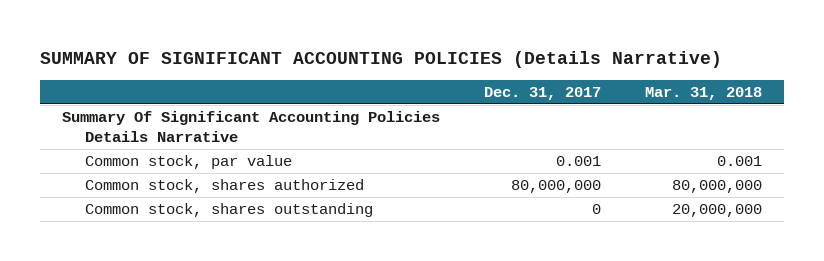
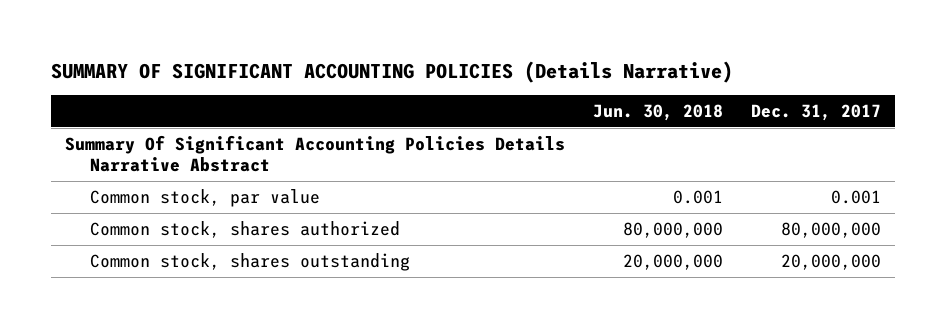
[644,87,762,101] Mar. 31, 2018 -> none
none -> [592,103,723,121] Jun. 30, 2018
[61,111,440,142] Summary Of Significant Accounting Policies Details Narrative -> [64,134,565,173] Summary Of Significant Accounting Policies Details Narrative Abstract
[591,204,601,215] 0 -> [780,253,881,270] 20,000,000

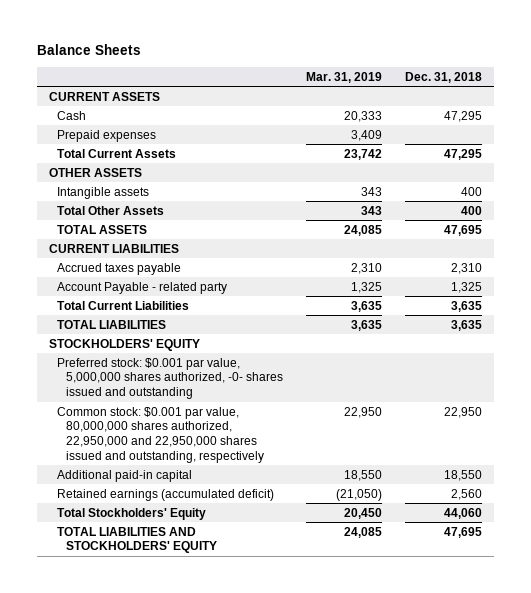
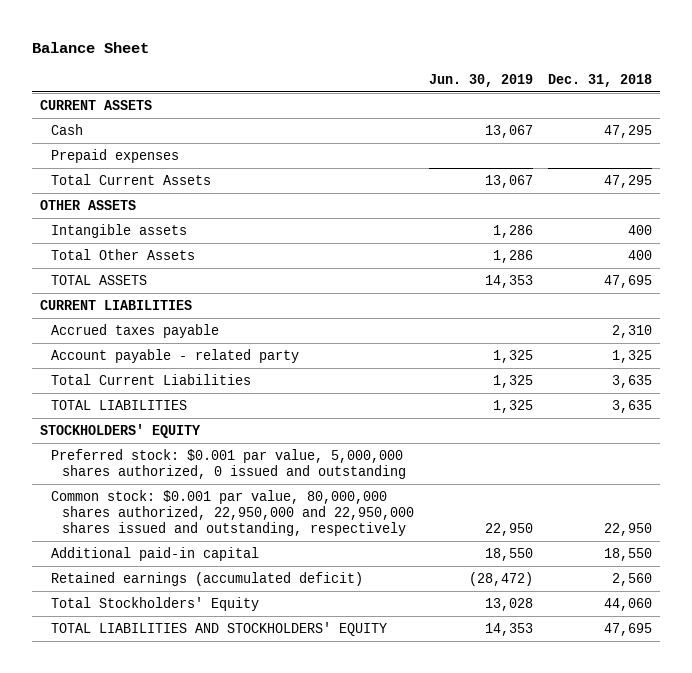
[36,44,141,56] Balance Sheets -> [32,42,150,54] Balance Sheet
[306,71,383,83] Mar. 31, 2019 -> none
none -> [429,73,534,87] Jun. 30, 2019
[57,281,228,294] Account Payable - related party -> [51,348,300,363] Account payable - related party
[57,357,284,399] Preferred stock: $0.001 par value, 5,000,000 shares authorized, -0- shares issued and outstanding -> [51,448,407,479] Preferred stock: $0.001 par value, 5,000,000 shares authorized, 0 issued and outstanding

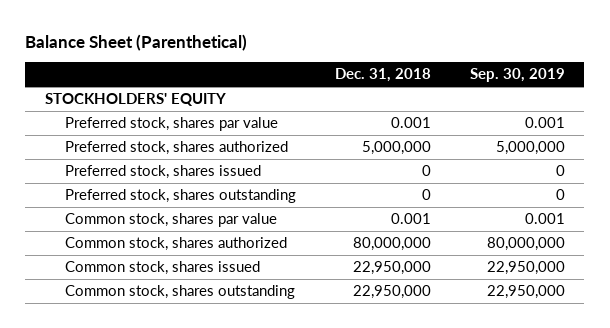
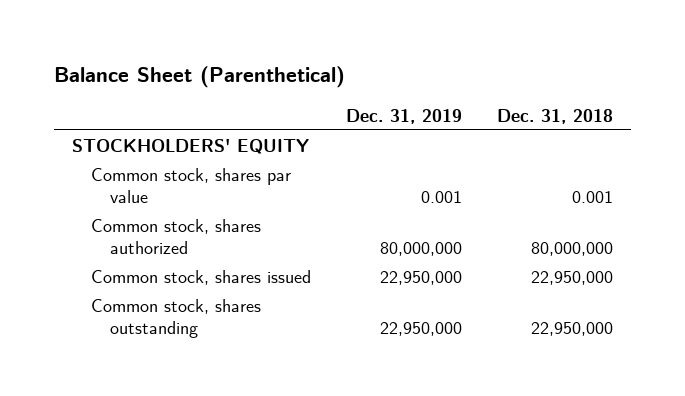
[469,68,565,83] Sep. 30, 2019 -> none
none -> [345,108,462,124] Dec. 31, 2019
[64,117,278,132] Preferred stock, shares par value -> none
[64,141,288,156] Preferred stock, shares authorized -> none
[64,165,261,180] Preferred stock, shares issued -> none
[64,189,296,204] Preferred stock, shares outstanding -> none

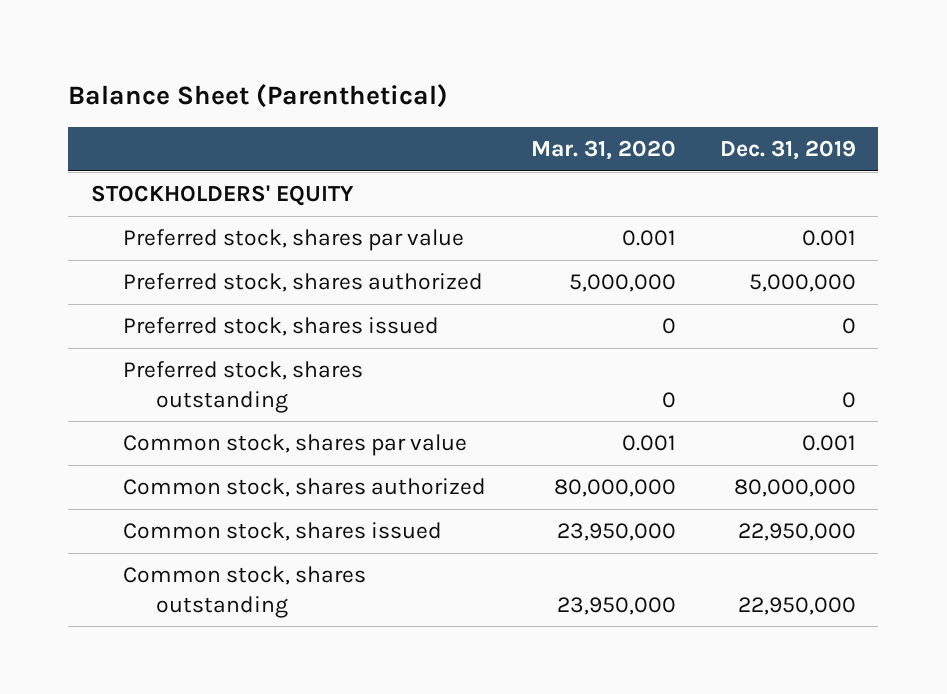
[497,108,614,124] Dec. 31, 2018 -> none
none -> [530,140,676,161] Mar. 31, 2020
none -> [123,229,465,252] Preferred stock, shares par value
none -> [123,273,484,293] Preferred stock, shares authorized
none -> [123,317,440,337] Preferred stock, shares issued
none -> [123,361,364,413] Preferred stock, shares outstanding

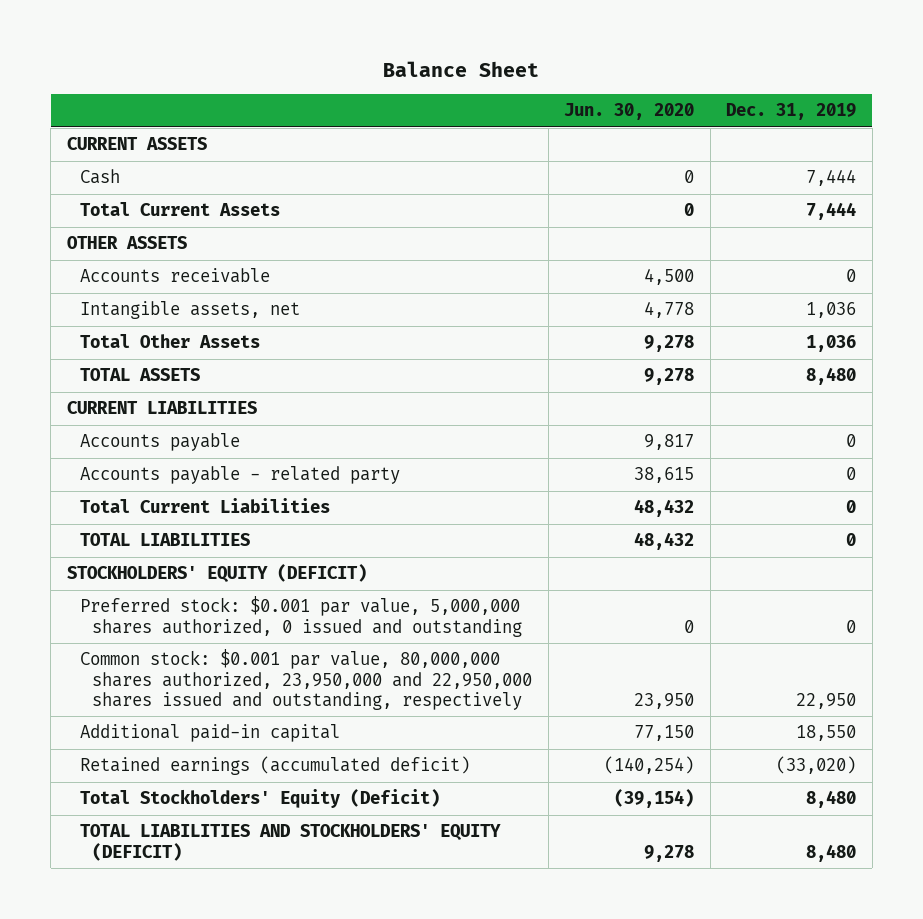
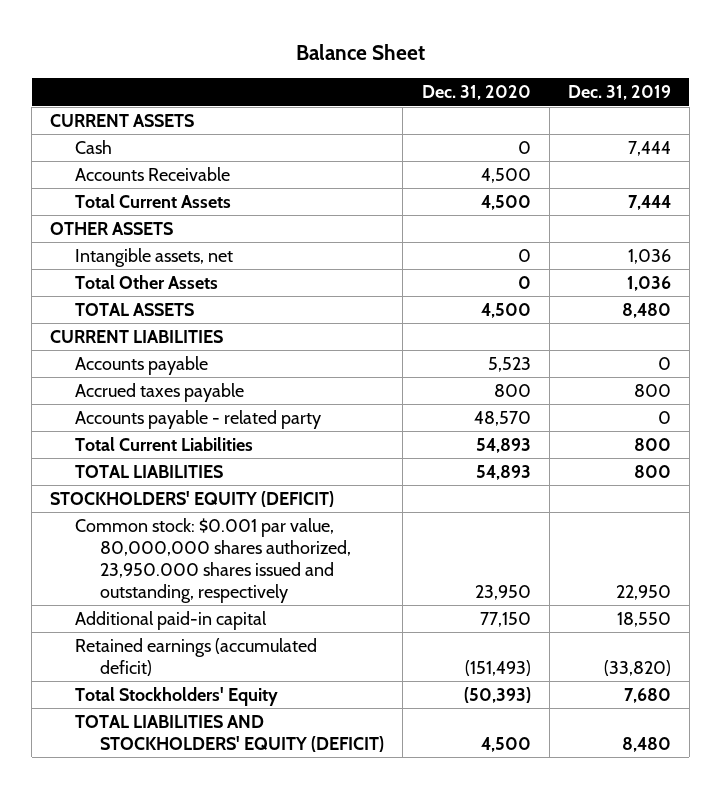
[564,103,695,121] Jun. 30, 2020 -> none
none -> [421,85,531,101] Dec. 31, 2020
none -> [75,167,231,182] Accounts Receivable
[79,268,270,284] Accounts receivable -> none
none -> [75,383,245,403] Accrued taxes payable
[846,500,857,514] 0 -> [633,438,671,452] 800
[846,533,857,547] 0 -> [633,465,671,479] 800
[79,596,523,637] Preferred stock: $0.001 par value, 5,000,000 shares authorized, 0 issued and outstanding -> none
[79,649,533,711] Common stock: $0.001 par value, 80,000,000 shares authorized, 23,950,000 and 22,950,000 shares issued and outstanding, respectively -> [75,518,352,604] Common stock: $0.001 par value, 80,000,000 shares authorized, 23,950.000 shares issued and outstanding, respectively
[776,756,857,775] (33,020) -> [603,660,671,677] (33,820)
[79,789,440,809] Total Stockholders' Equity (Deficit) -> [75,687,279,707] Total Stockholders' Equity
[806,790,857,809] 8,480 -> [623,688,671,704] 7,680

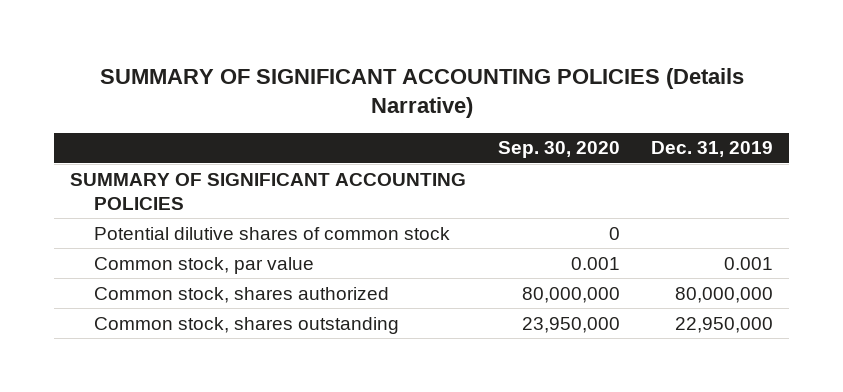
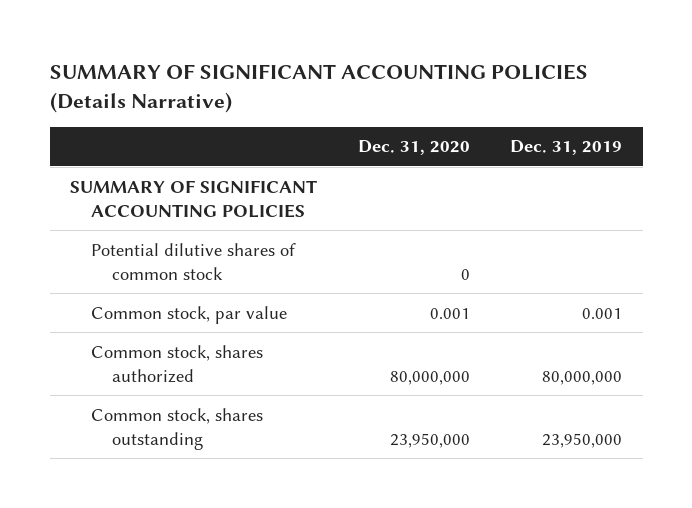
[497,141,620,159] Sep. 30, 2020 -> none
none -> [357,140,470,156] Dec. 31, 2020
[675,316,774,333] 22,950,000 -> [542,432,623,448] 23,950,000

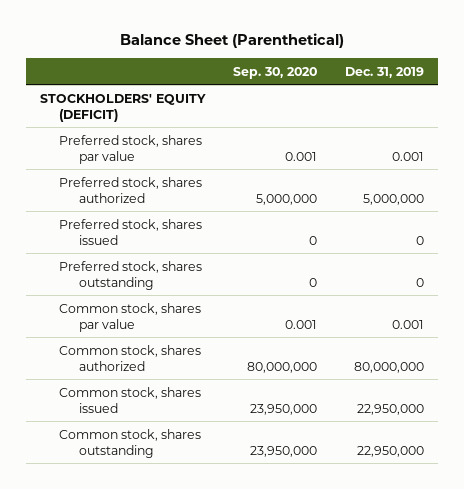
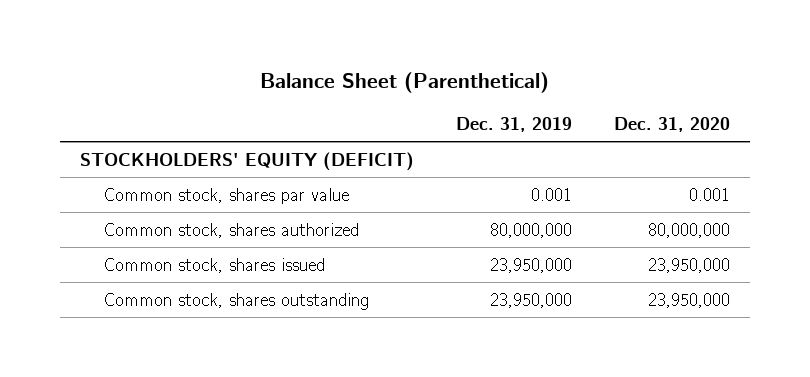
[233,66,318,79] Sep. 30, 2020 -> none
none -> [613,116,730,132] Dec. 31, 2020
[59,134,203,164] Preferred stock, shares par value -> none
[59,176,203,203] Preferred stock, shares authorized -> none
[59,218,203,245] Preferred stock, shares issued -> none
[59,260,203,290] Preferred stock, shares outstanding -> none
[357,403,425,415] 22,950,000 -> [489,257,572,273] 23,950,000
[357,445,425,457] 22,950,000 -> [489,292,572,308] 23,950,000

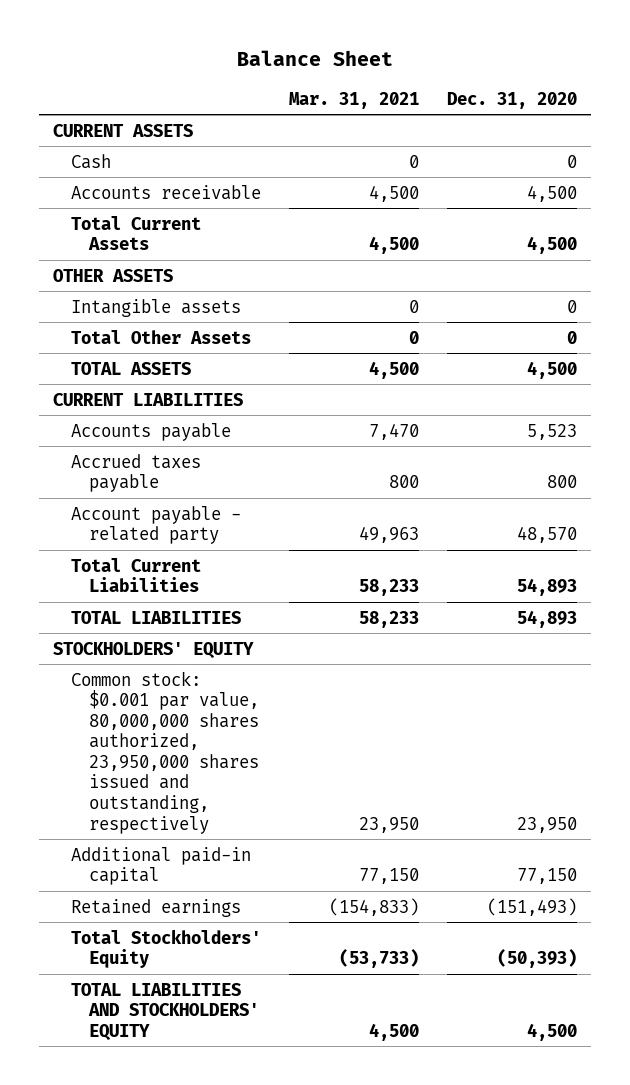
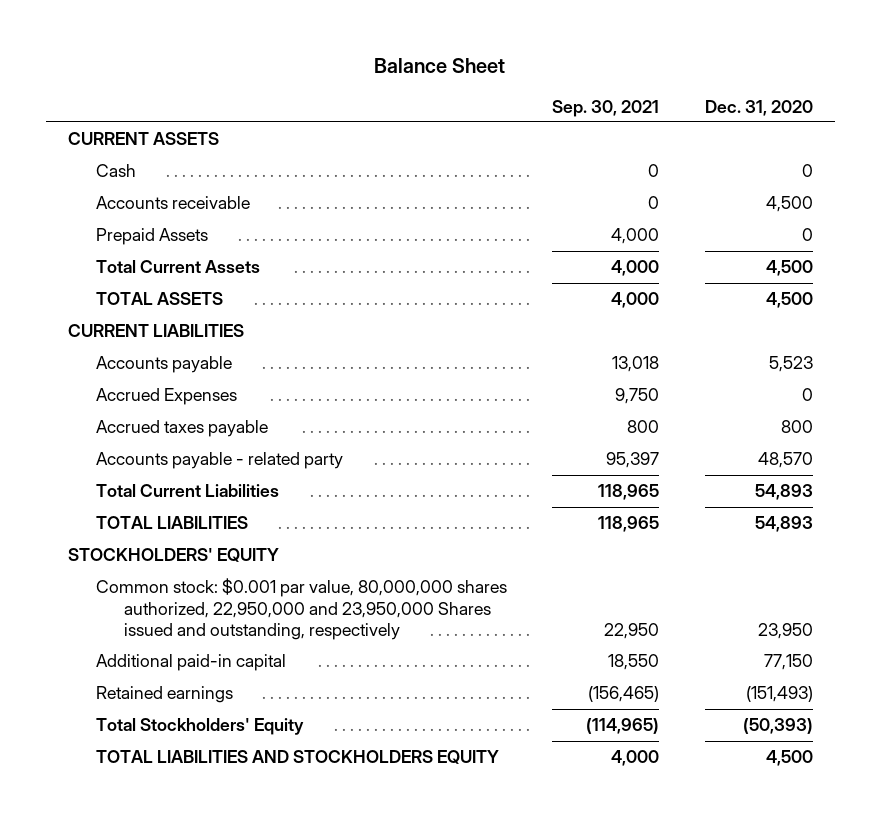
[289,91,420,109] Mar. 31, 2021 -> none
none -> [552,99,660,117] Sep. 30, 2021
none -> [96,228,209,246] Prepaid Assets
[53,268,174,282] OTHER ASSETS -> none
[71,298,242,317] Intangible assets -> none
[71,329,252,344] Total Other Assets -> none
none -> [96,388,238,406] Accrued Expenses
[71,505,242,545] Account payable - related party -> [96,452,344,470] Accounts payable - related party
[71,670,260,834] Common stock: $0.001 par value, 80,000,000 shares authorized, 23,950,000 shares issued and outstanding, respectively -> [96,578,508,640] Common stock: $0.001 par value, 80,000,000 shares authorized, 22,950,000 and 23,950,000 Shares issued and outstanding, respectively
[71,982,260,1040] TOTAL LIABILITIES AND STOCKHOLDERS' EQUITY -> [96,750,500,765] TOTAL LIABILITIES AND STOCKHOLDERS EQUITY

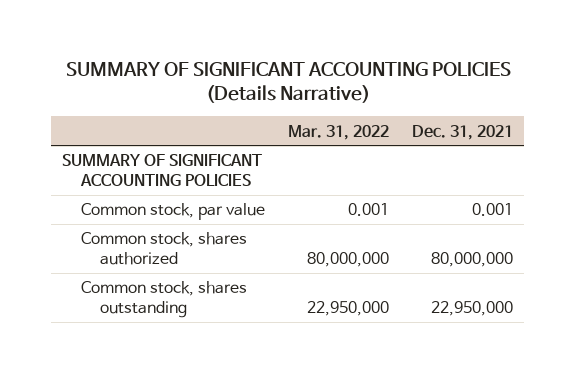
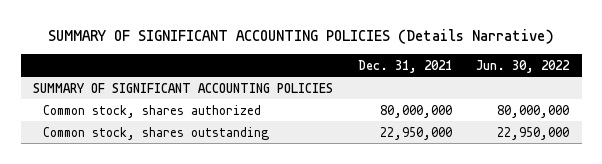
[288,124,390,140] Mar. 31, 2022 -> none
none -> [476,59,571,73] Jun. 30, 2022
[81,203,266,221] Common stock, par value -> none

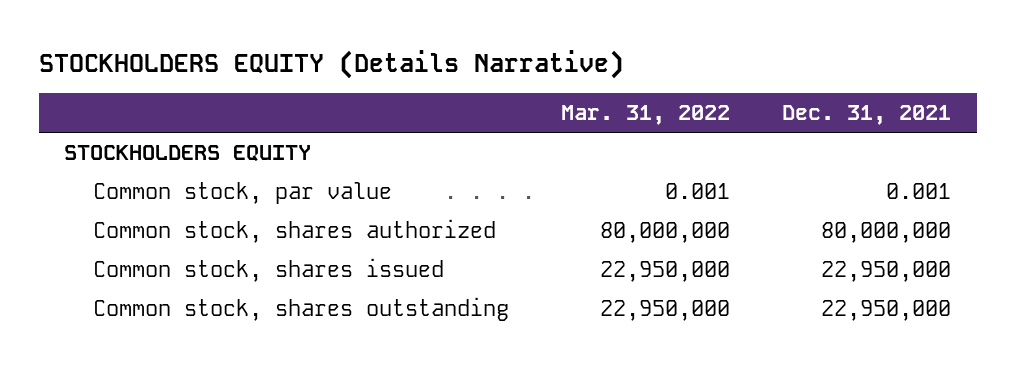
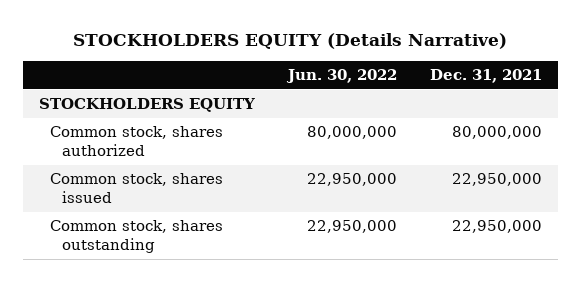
[560,105,730,126] Mar. 31, 2022 -> none
none -> [285,69,397,84] Jun. 30, 2022
[93,182,393,205] Common stock, par value -> none

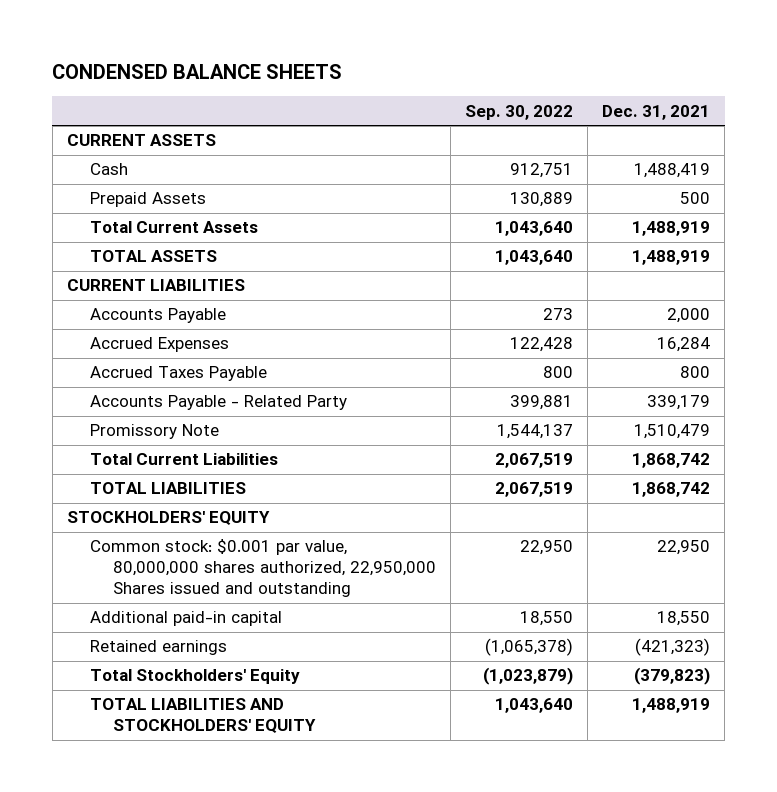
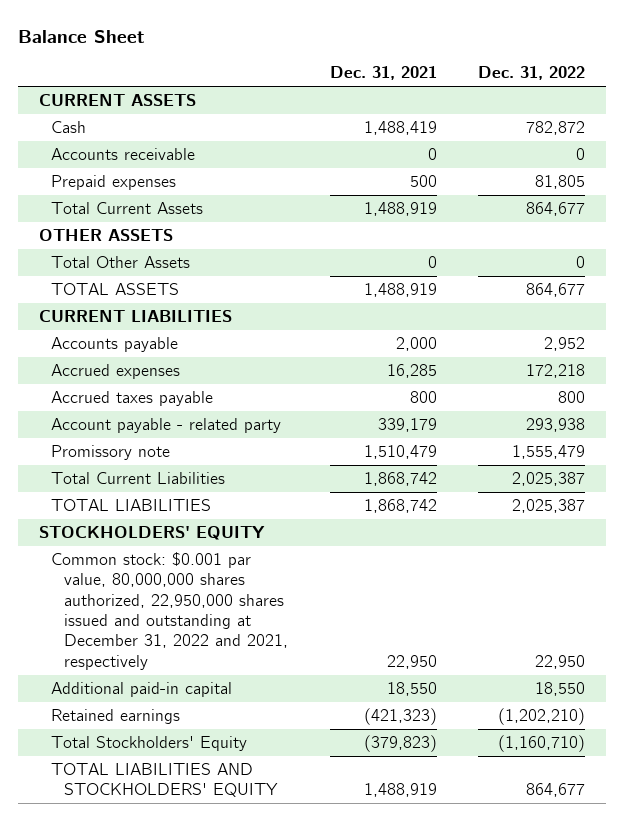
[52,64,343,80] CONDENSED BALANCE SHEETS -> [17,30,145,44] Balance Sheet
[464,104,573,120] Sep. 30, 2022 -> none
none -> [478,66,586,81] Dec. 31, 2022
none -> [51,147,196,160] Accounts receivable
[89,192,206,208] Prepaid Assets -> [51,174,177,190] Prepaid expenses
none -> [38,228,173,241] OTHER ASSETS
none -> [51,255,191,268] Total Other Assets
[89,308,226,324] Accounts Payable -> [51,336,179,352] Accounts payable
[89,337,229,353] Accrued Expenses -> [51,363,181,379] Accrued expenses
[656,337,710,353] 16,284 -> [386,363,437,378] 16,285
[89,366,267,382] Accrued Taxes Payable -> [51,390,214,406] Accrued taxes payable
[89,395,347,411] Accounts Payable - Related Party -> [51,417,282,433] Account payable - related party
[89,424,219,440] Promissory Note -> [51,444,171,460] Promissory note
[89,539,436,598] Common stock: $0.001 par value, 80,000,000 shares authorized, 22,950,000 Shares issued and outstanding -> [51,551,289,670] Common stock: $0.001 par value, 80,000,000 shares authorized, 22,950,000 shares issued and outstanding at December 31, 2022 and 2021, respectively

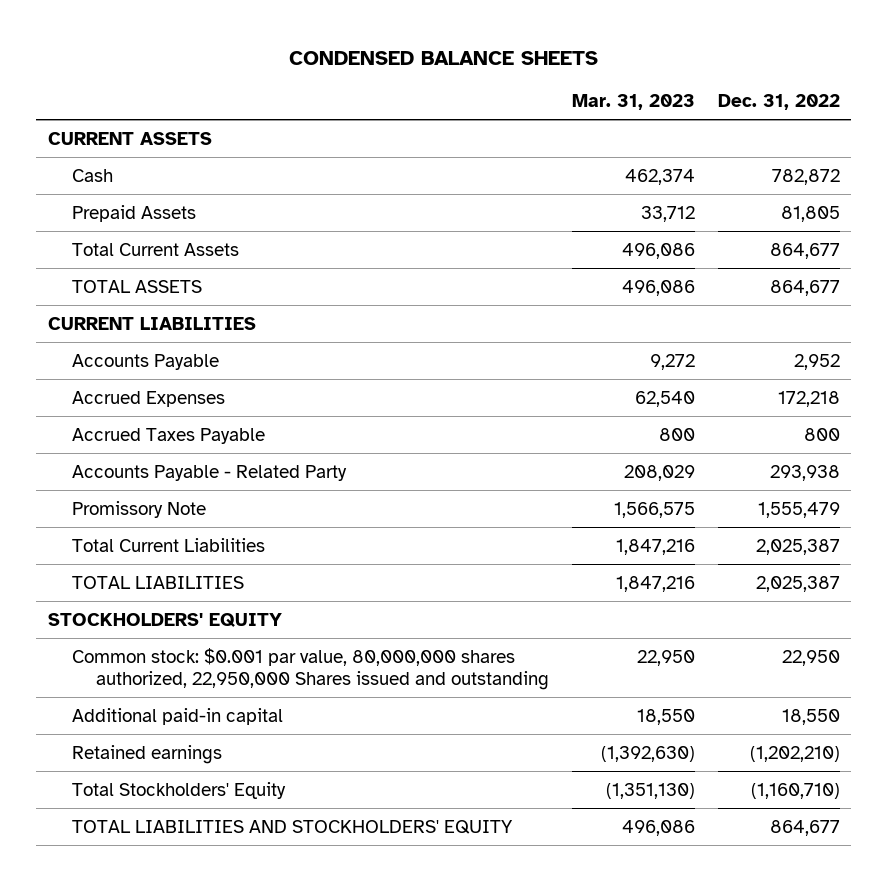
[17,30,145,44] Balance Sheet -> [288,50,598,65] CONDENSED BALANCE SHEETS
[329,66,437,81] Dec. 31, 2021 -> none
none -> [571,94,695,111] Mar. 31, 2023
[51,147,196,160] Accounts receivable -> none
[51,174,177,190] Prepaid expenses -> [71,204,196,222] Prepaid Assets
[38,228,173,241] OTHER ASSETS -> none
[51,255,191,268] Total Other Assets -> none
[51,336,179,352] Accounts payable -> [71,353,219,370] Accounts Payable
[51,363,181,379] Accrued expenses -> [71,390,225,407] Accrued Expenses
[51,390,214,406] Accrued taxes payable -> [71,427,265,444] Accrued Taxes Payable
[51,417,282,433] Account payable - related party -> [71,464,347,481] Accounts Payable - Related Party
[51,444,171,460] Promissory note -> [71,500,206,518] Promissory Note
[51,551,289,670] Common stock: $0.001 par value, 80,000,000 shares authorized, 22,950,000 shares issued and outstanding at December 31, 2022 and 2021, respectively -> [71,647,549,690] Common stock: $0.001 par value, 80,000,000 shares authorized, 22,950,000 Shares issued and outstanding

